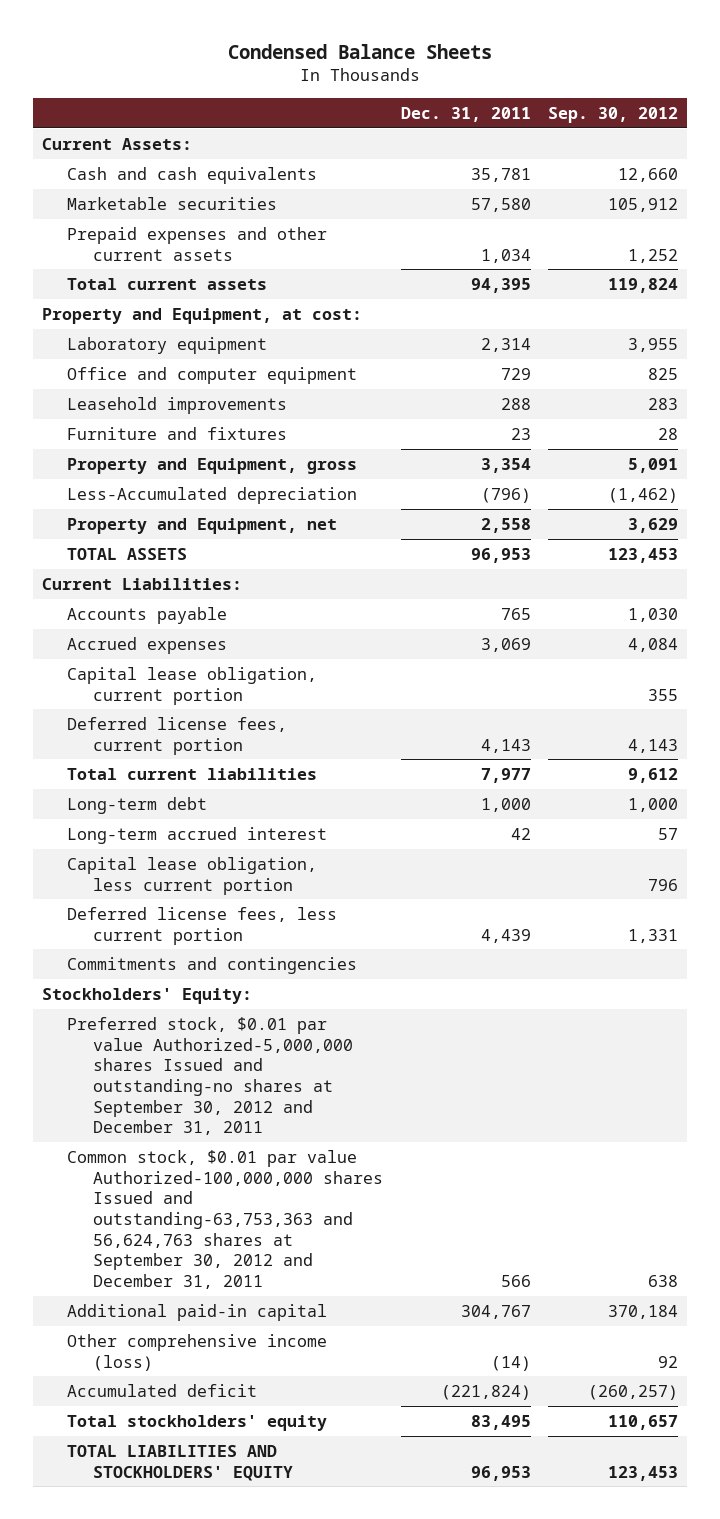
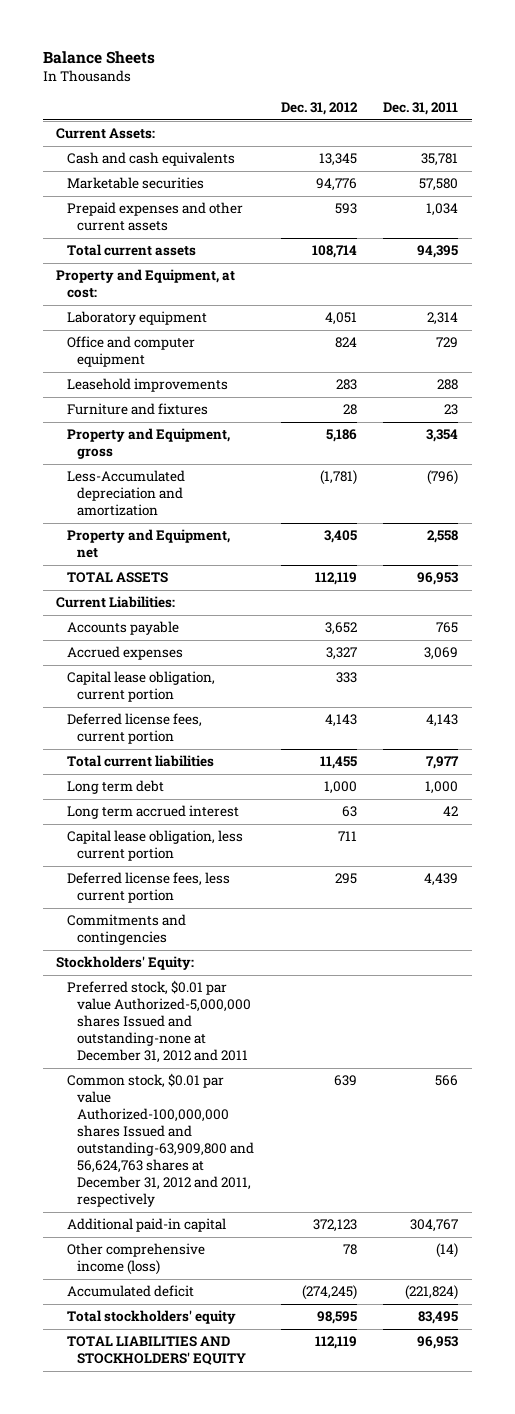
[227,43,492,59] Condensed Balance Sheets -> [42,51,155,65] Balance Sheets
[547,106,678,123] Sep. 30, 2012 -> none
none -> [280,102,358,116] Dec. 31, 2012
[67,486,358,504] Less-Accumulated depreciation -> [66,470,185,517] Less-Accumulated depreciation and amortization
[67,796,208,814] Long-term debt -> [66,780,164,795] Long term debt
[67,826,328,844] Long-term accrued interest -> [66,805,239,820] Long term accrued interest
[67,1016,354,1136] Preferred stock, $0.01 par value Authorized-5,000,000 shares Issued and outstanding-no shares at September 30, 2012 and December 31, 2011 -> [66,980,252,1064] Preferred stock, $0.01 par value Authorized-5,000,000 shares Issued and outstanding-none at December 31, 2012 and 2011
[67,1149,384,1290] Common stock, $0.01 par value Authorized-100,000,000 shares Issued and outstanding-63,753,363 and 56,624,763 shares at September 30, 2012 and December 31, 2011 -> [66,1073,255,1207] Common stock, $0.01 par value Authorized-100,000,000 shares Issued and outstanding-63,909,800 and 56,624,763 shares at December 31, 2012 and 2011, respectively

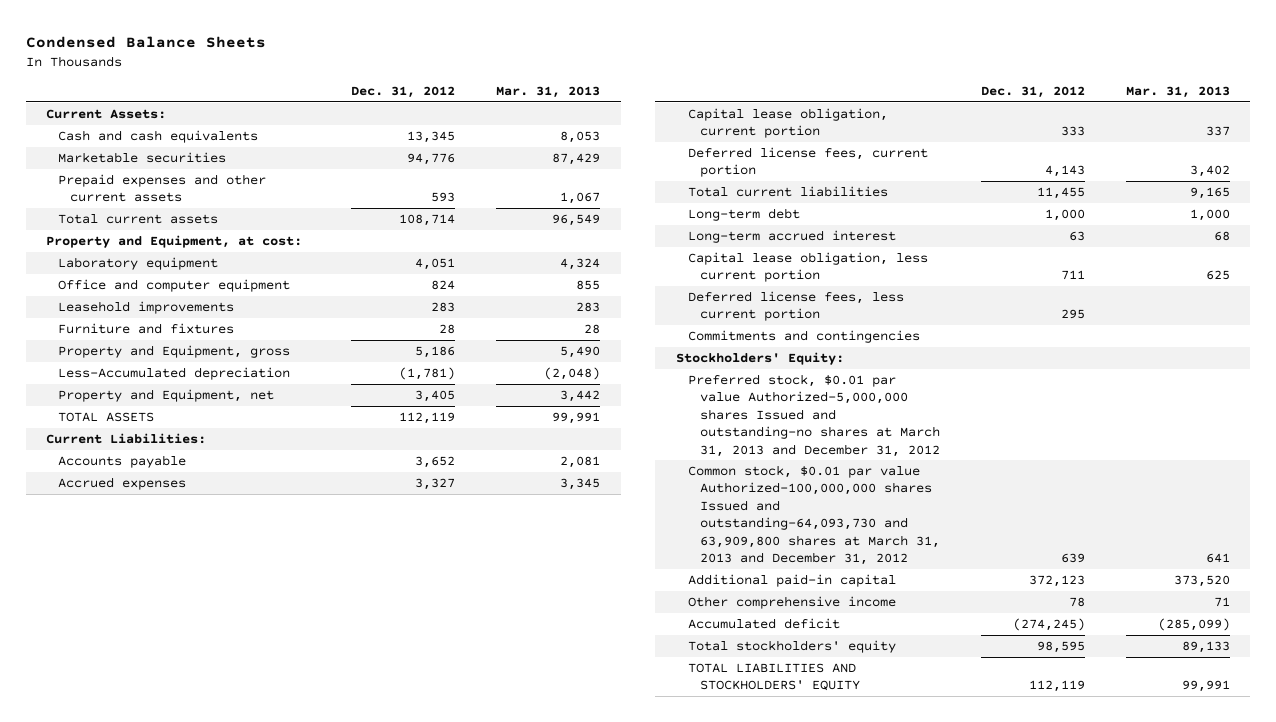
[42,51,155,65] Balance Sheets -> [25,36,266,49] Condensed Balance Sheets
[383,102,459,116] Dec. 31, 2011 -> none
none -> [496,86,601,99] Mar. 31, 2013
[66,470,185,517] Less-Accumulated depreciation and amortization -> [58,367,291,381] Less-Accumulated depreciation
[66,780,164,795] Long term debt -> [687,208,800,222] Long-term debt
[66,805,239,820] Long term accrued interest -> [687,230,896,244] Long-term accrued interest
[66,980,252,1064] Preferred stock, $0.01 par value Authorized-5,000,000 shares Issued and outstanding-none at December 31, 2012 and 2011 -> [687,374,940,457] Preferred stock, $0.01 par value Authorized-5,000,000 shares Issued and outstanding-no shares at March 31, 2013 and December 31, 2012
[66,1073,255,1207] Common stock, $0.01 par value Authorized-100,000,000 shares Issued and outstanding-63,909,800 and 56,624,763 shares at December 31, 2012 and 2011, respectively -> [687,465,940,565] Common stock, $0.01 par value Authorized-100,000,000 shares Issued and outstanding-64,093,730 and 63,909,800 shares at March 31, 2013 and December 31, 2012
[66,1243,205,1276] Other comprehensive income (loss) -> [687,596,896,610] Other comprehensive income

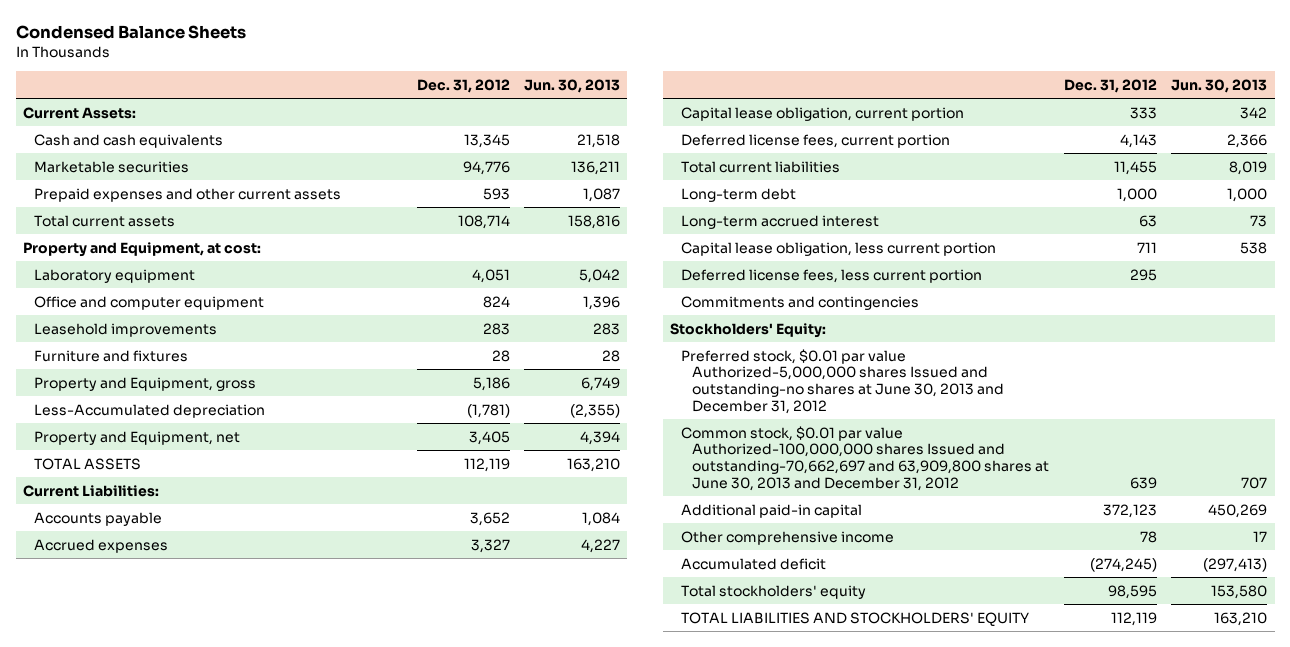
[496,86,601,99] Mar. 31, 2013 -> none
none -> [524,79,621,94] Jun. 30, 2013
[687,374,940,457] Preferred stock, $0.01 par value Authorized-5,000,000 shares Issued and outstanding-no shares at March 31, 2013 and December 31, 2012 -> [681,348,1005,414] Preferred stock, $0.01 par value Authorized-5,000,000 shares Issued and outstanding-no shares at June 30, 2013 and December 31, 2012
[687,465,940,565] Common stock, $0.01 par value Authorized-100,000,000 shares Issued and outstanding-64,093,730 and 63,909,800 shares at March 31, 2013 and December 31, 2012 -> [681,425,1050,491] Common stock, $0.01 par value Authorized-100,000,000 shares Issued and outstanding-70,662,697 and 63,909,800 shares at June 30, 2013 and December 31, 2012

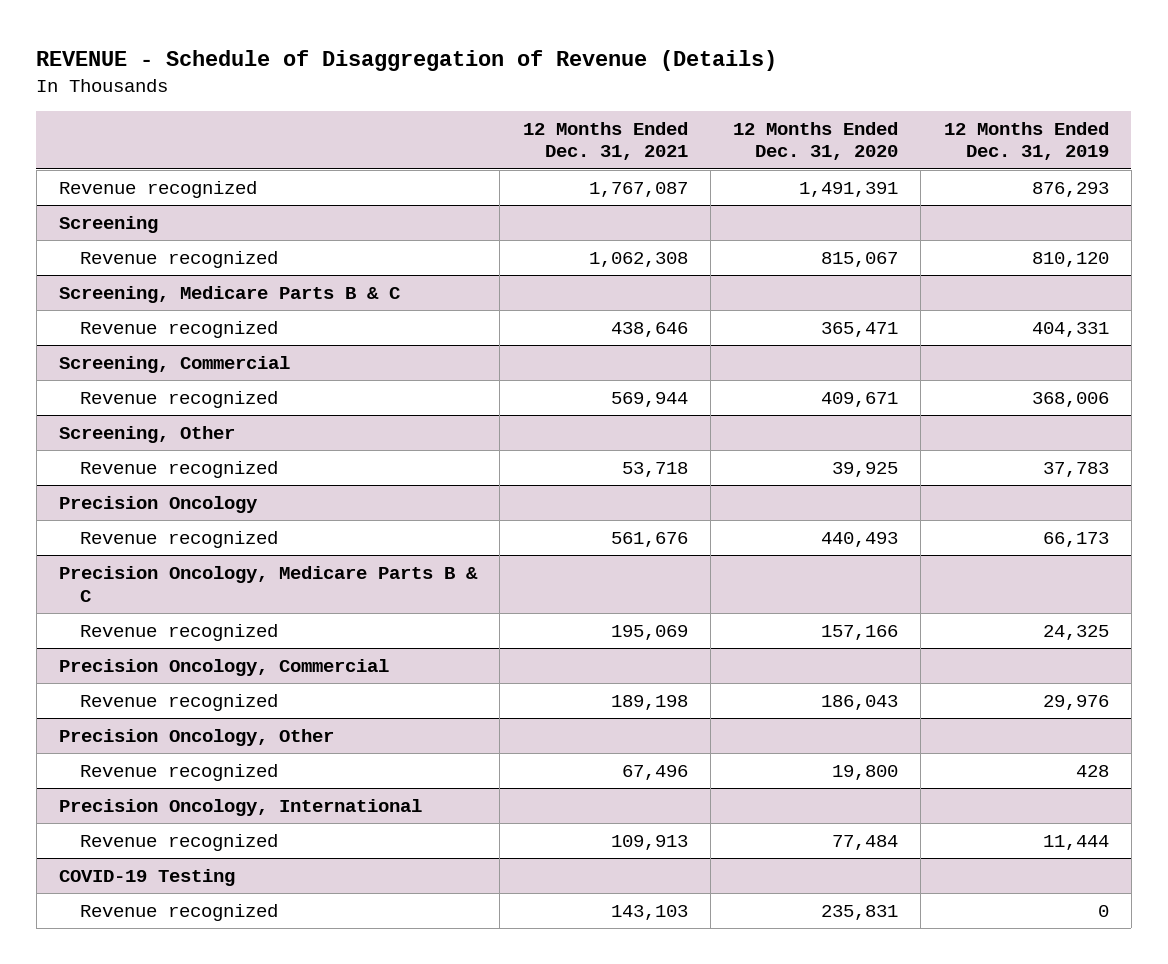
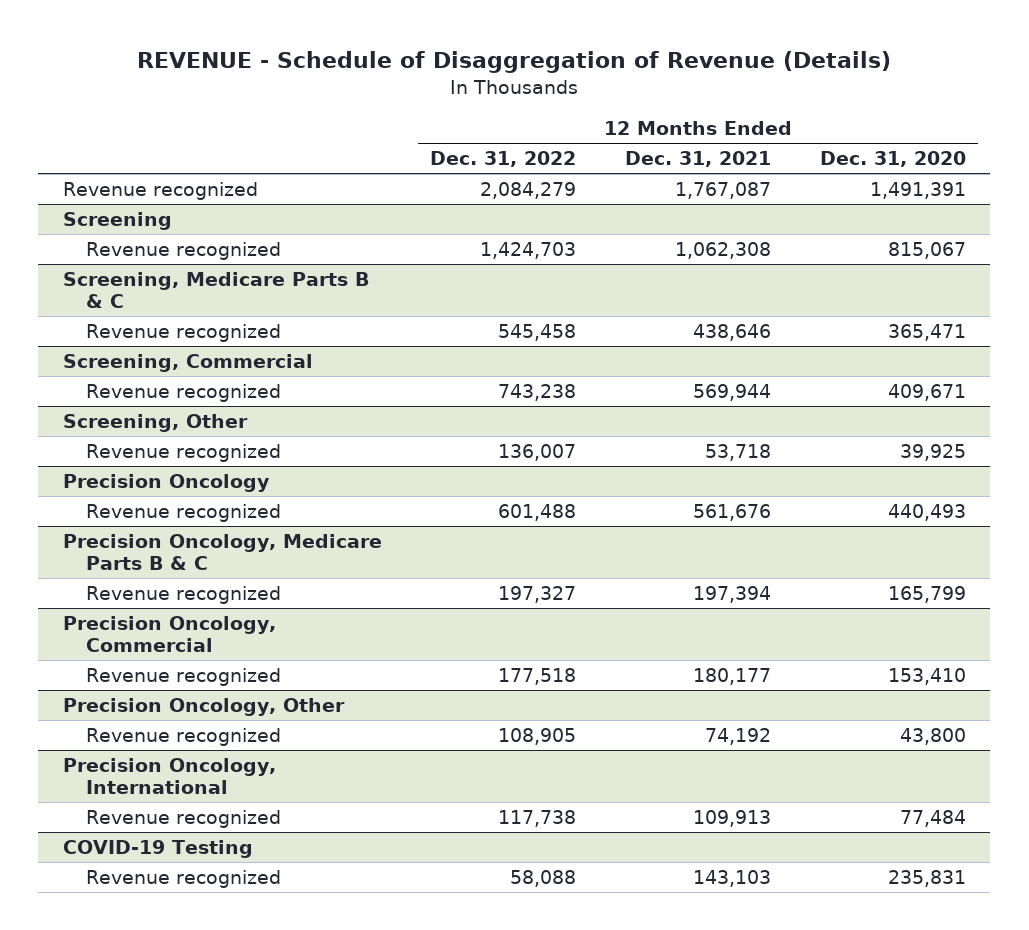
[943,121,1109,161] 12 Months Ended Dec. 31, 2019 -> none
none -> [430,151,577,168] Dec. 31, 2022
[610,625,688,641] 195,069 -> [693,586,772,604] 197,394
[821,625,899,641] 157,166 -> [887,586,966,604] 165,799
[610,695,688,711] 189,198 -> [693,668,772,686] 180,177
[821,695,899,711] 186,043 -> [887,668,966,686] 153,410
[621,765,688,781] 67,496 -> [705,728,772,746] 74,192
[832,765,899,781] 19,800 -> [899,728,966,746] 43,800

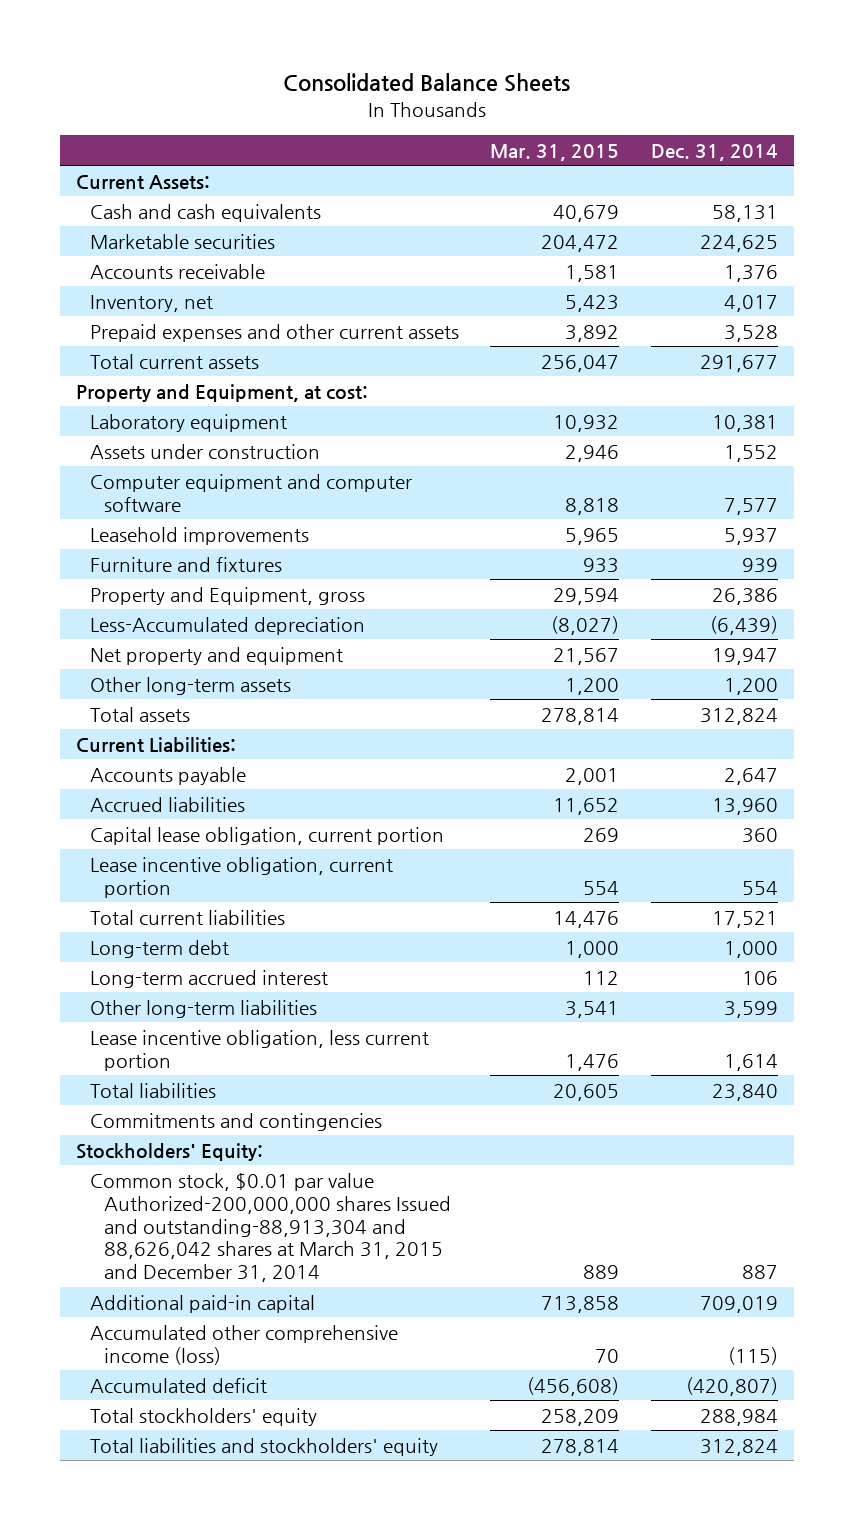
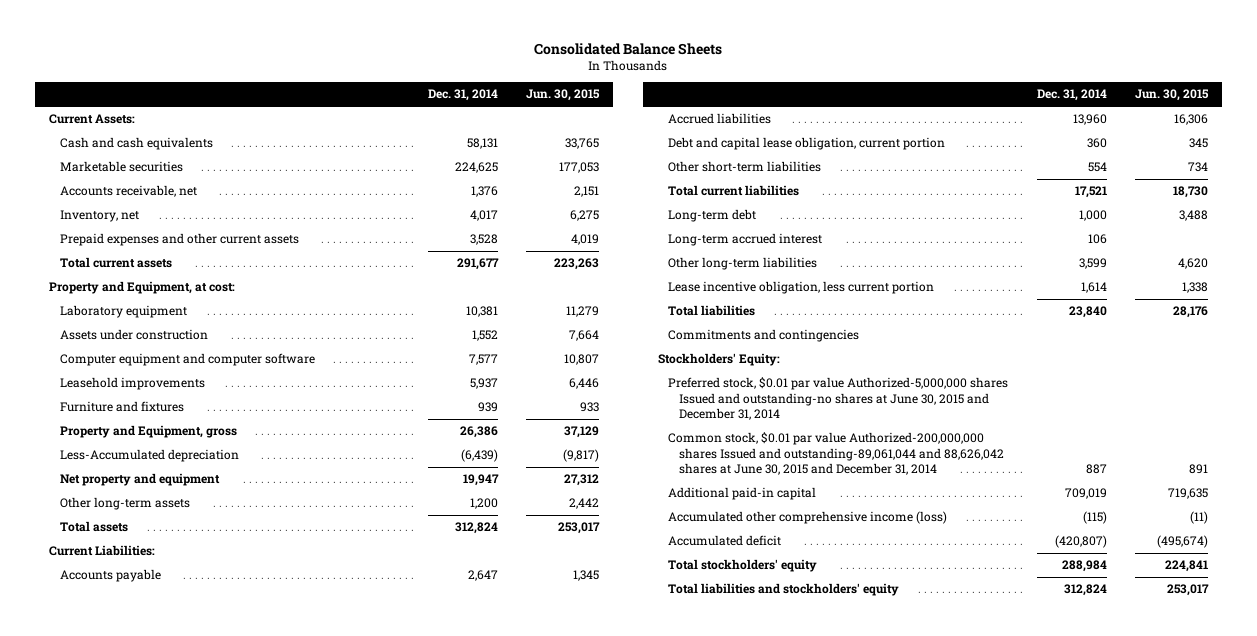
[490,143,620,161] Mar. 31, 2015 -> none
none -> [526,89,601,102] Jun. 30, 2015
[89,263,265,279] Accounts receivable -> [59,185,197,198] Accounts receivable, net
[89,826,444,845] Capital lease obligation, current portion -> [668,137,946,151] Debt and capital lease obligation, current portion
[89,856,393,898] Lease incentive obligation, current portion -> [668,161,822,173] Other short-term liabilities
none -> [668,377,1009,420] Preferred stock, $0.01 par value Authorized-5,000,000 shares Issued and outstanding-no shares at June 30, 2015 and December 31, 2014
[89,1172,451,1283] Common stock, $0.01 par value Authorized-200,000,000 shares Issued and outstanding-88,913,304 and 88,626,042 shares at March 31, 2015 and December 31, 2014 -> [668,432,1005,475] Common stock, $0.01 par value Authorized-200,000,000 shares Issued and outstanding-89,061,044 and 88,626,042 shares at June 30, 2015 and December 31, 2014

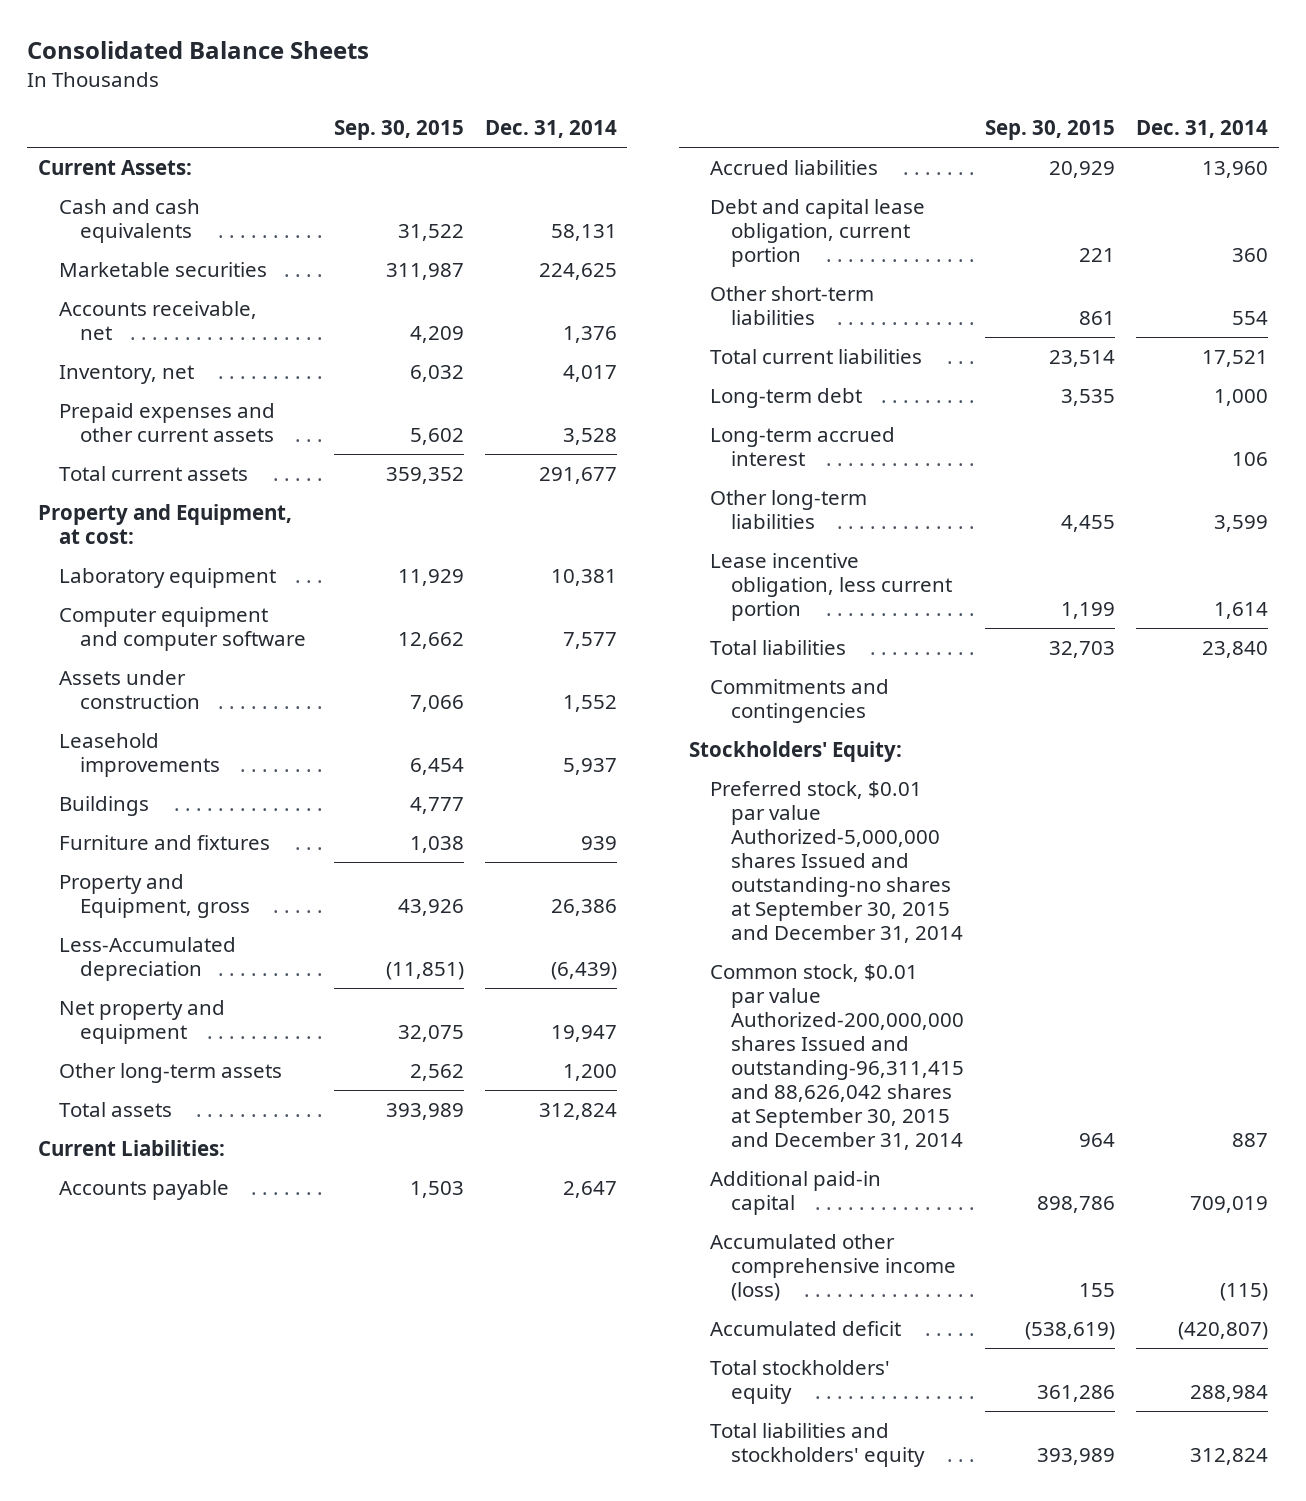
[526,89,601,102] Jun. 30, 2015 -> none
none -> [333,120,464,141] Sep. 30, 2015
[59,329,208,341] Assets under construction -> [58,670,200,710] Assets under construction
none -> [58,796,149,817] Buildings
[668,377,1009,420] Preferred stock, $0.01 par value Authorized-5,000,000 shares Issued and outstanding-no shares at June 30, 2015 and December 31, 2014 -> [710,781,964,944] Preferred stock, $0.01 par value Authorized-5,000,000 shares Issued and outstanding-no shares at September 30, 2015 and December 31, 2014
[668,432,1005,475] Common stock, $0.01 par value Authorized-200,000,000 shares Issued and outstanding-89,061,044 and 88,626,042 shares at June 30, 2015 and December 31, 2014 -> [710,964,965,1151] Common stock, $0.01 par value Authorized-200,000,000 shares Issued and outstanding-96,311,415 and 88,626,042 shares at September 30, 2015 and December 31, 2014

